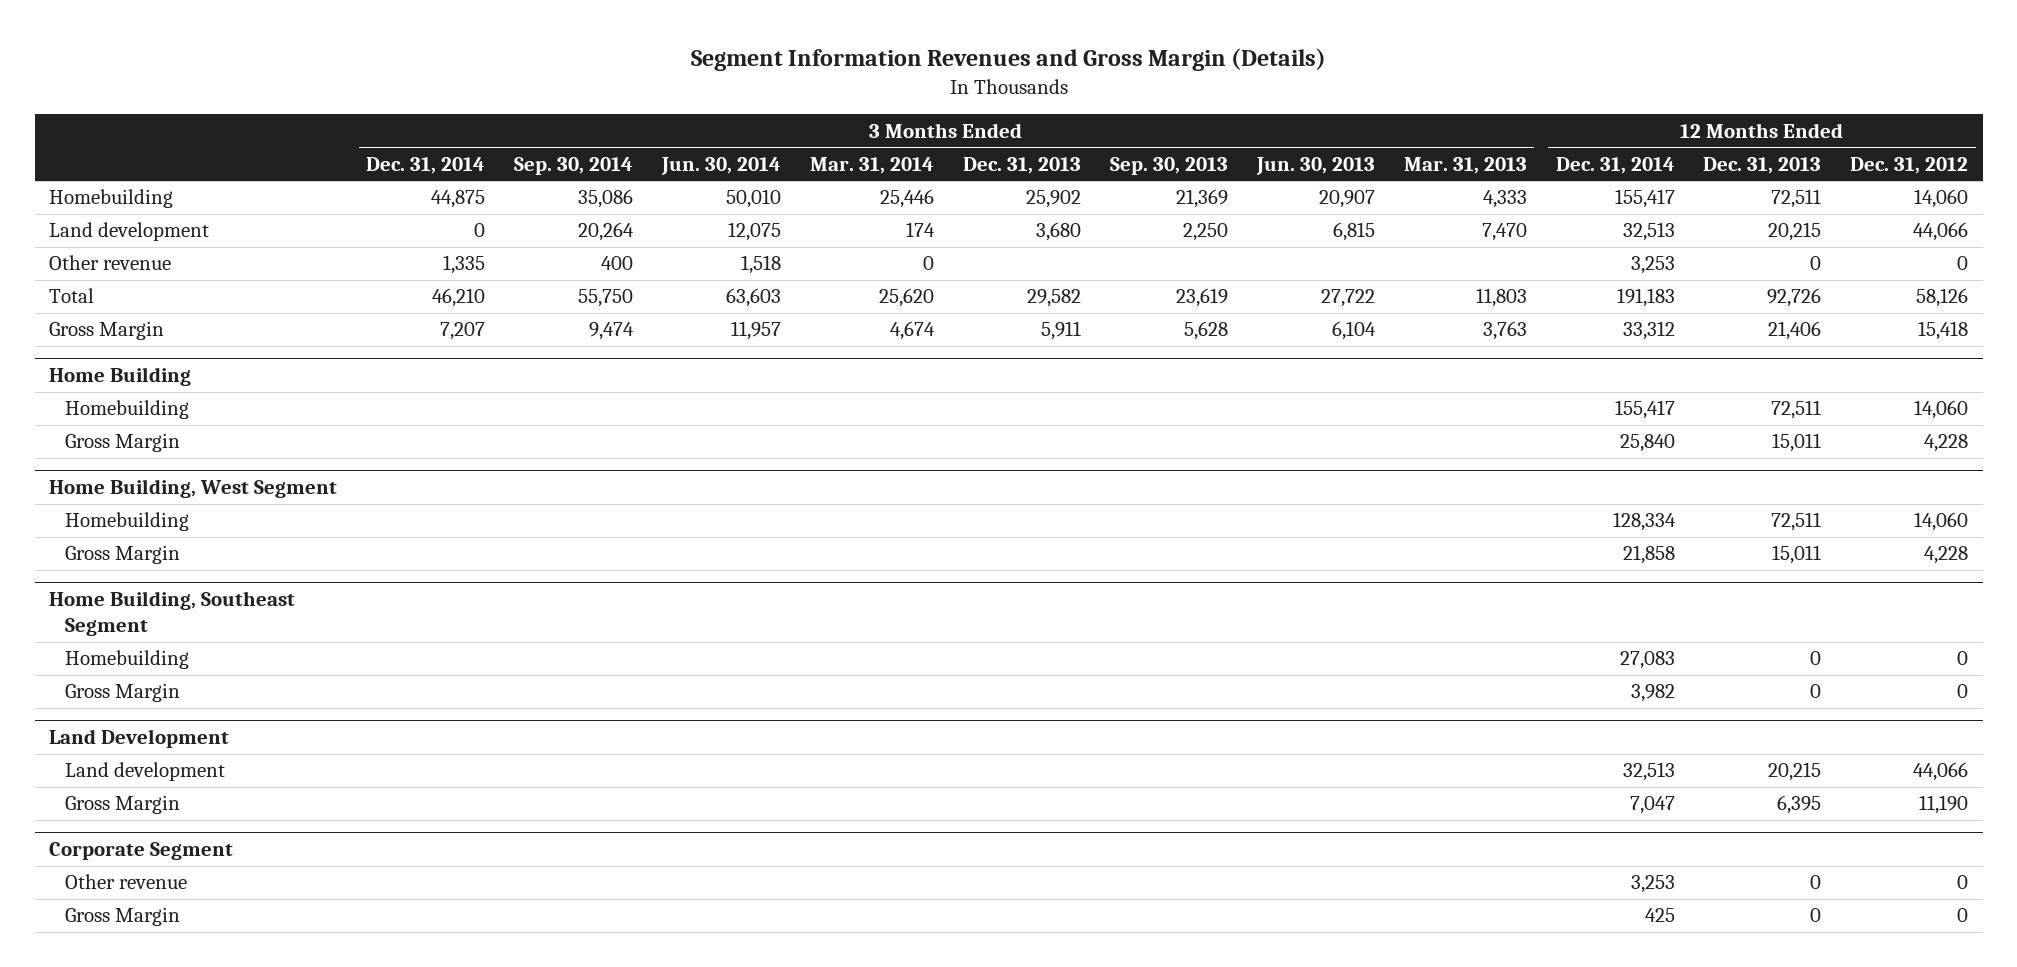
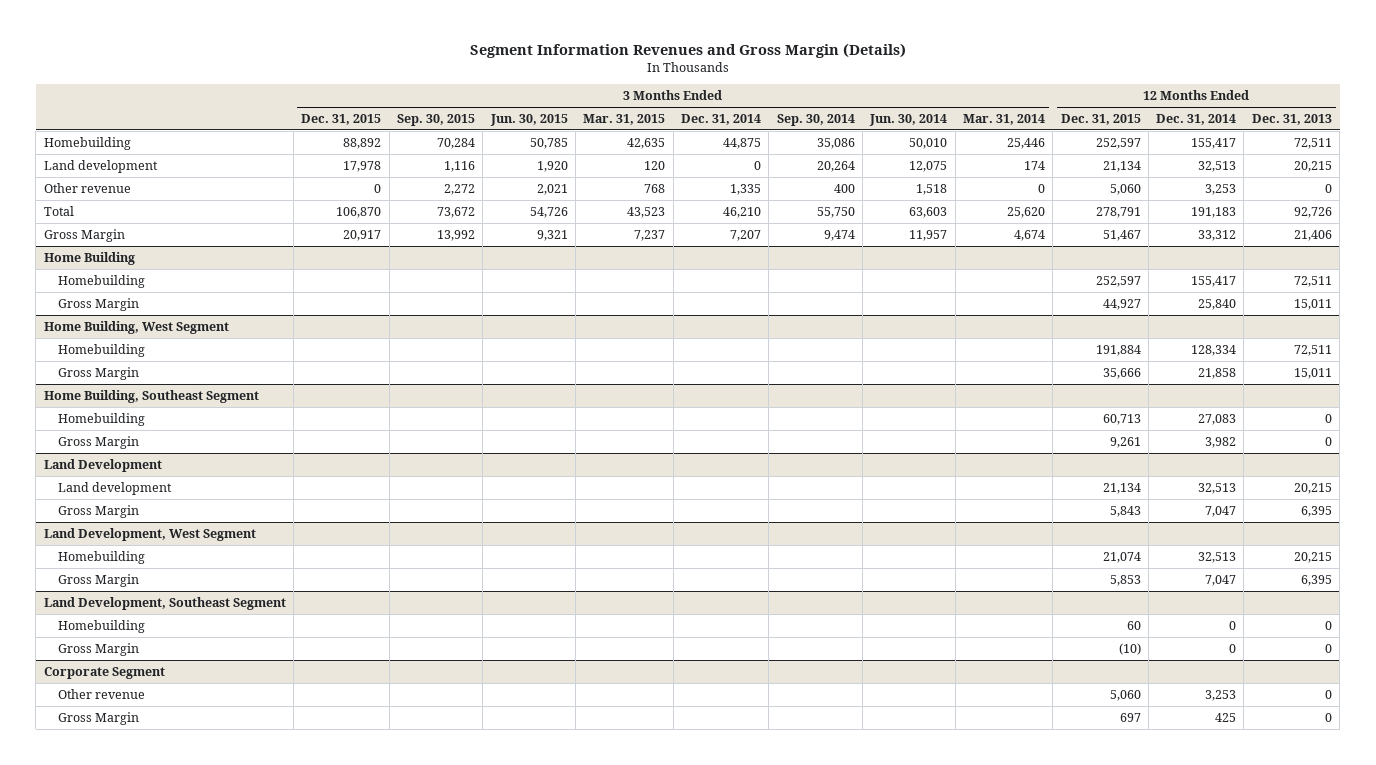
[962,156,1081,174] Dec. 31, 2013 -> none
[1109,156,1228,175] Sep. 30, 2013 -> none
[1255,156,1375,175] Jun. 30, 2013 -> none
[1403,156,1527,174] Mar. 31, 2013 -> none
[1850,156,1969,174] Dec. 31, 2012 -> none
none -> [301,113,382,125] Dec. 31, 2015
none -> [397,113,476,126] Sep. 30, 2015
none -> [489,113,568,126] Jun. 30, 2015
none -> [583,113,666,125] Mar. 31, 2015
none -> [1060,113,1141,125] Dec. 31, 2015
none -> [43,527,256,541] Land Development, West Segment
none -> [57,550,145,564] Homebuilding
none -> [57,573,139,587] Gross Margin
none -> [43,596,286,610] Land Development, Southeast Segment
none -> [57,619,145,633] Homebuilding
none -> [57,642,139,656] Gross Margin

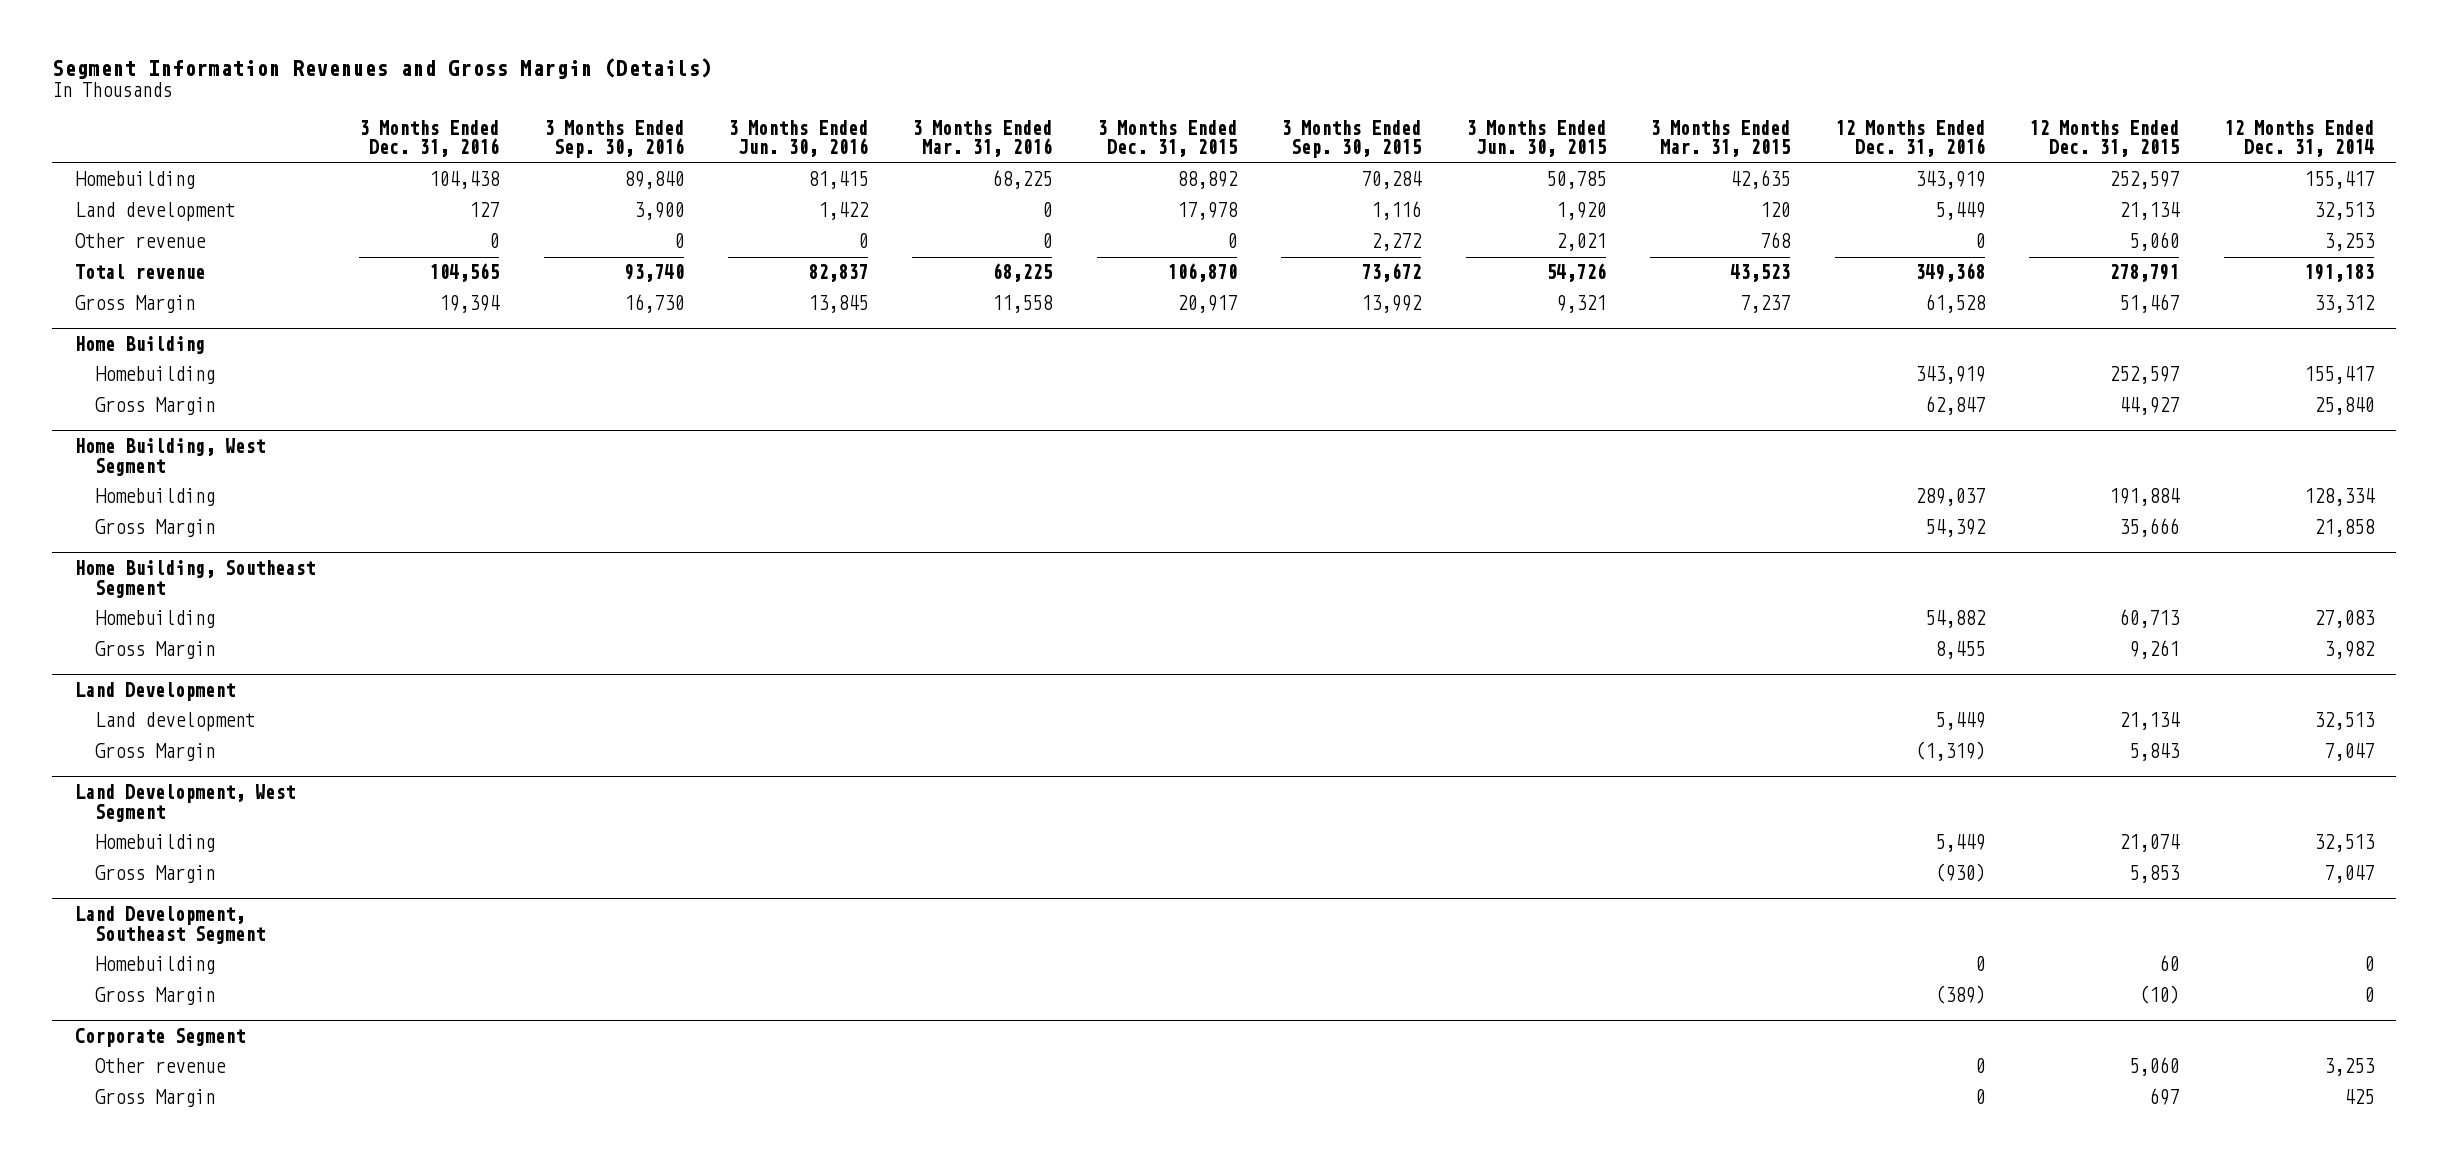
[680,113,761,125] Dec. 31, 2014 -> none
[776,113,855,126] Sep. 30, 2014 -> none
[869,113,948,126] Jun. 30, 2014 -> none
[962,113,1045,125] Mar. 31, 2014 -> none
[1251,113,1332,125] Dec. 31, 2013 -> none
none -> [359,119,500,158] 3 Months Ended Dec. 31, 2016
none -> [543,119,684,159] 3 Months Ended Sep. 30, 2016
none -> [727,119,868,158] 3 Months Ended Jun. 30, 2016
none -> [912,119,1053,158] 3 Months Ended Mar. 31, 2016
none -> [1834,119,1985,158] 12 Months Ended Dec. 31, 2016
[43,205,74,216] Total -> [74,264,205,280] Total revenue

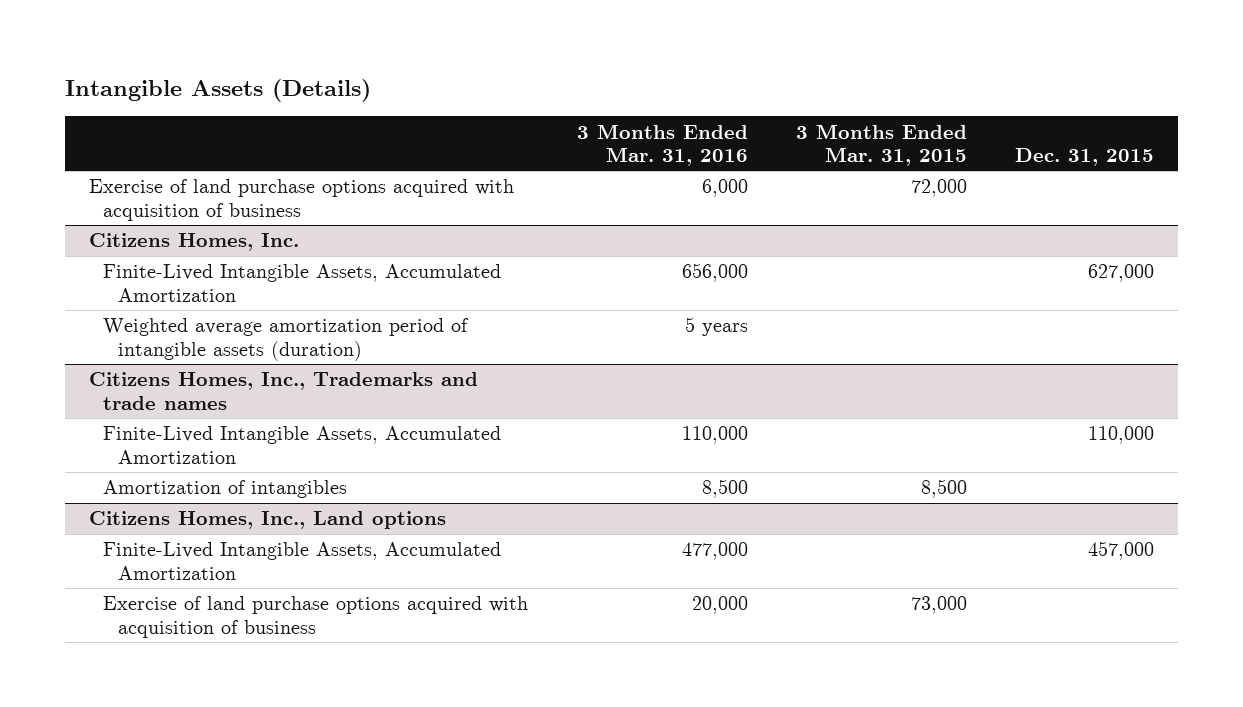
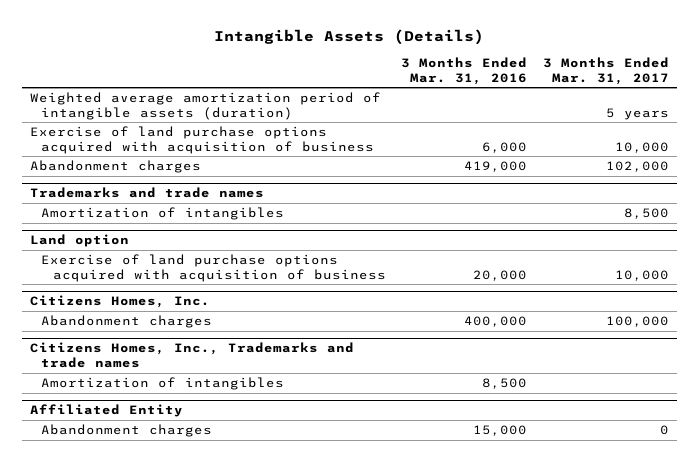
[795,123,967,166] 3 Months Ended Mar. 31, 2015 -> none
[1014,147,1154,166] Dec. 31, 2015 -> none
none -> [542,56,669,85] 3 Months Ended Mar. 31, 2017
none -> [29,92,381,120] Weighted average amortization period of intangible assets (duration)
none -> [29,160,201,174] Abandonment charges
none -> [29,187,264,199] Trademarks and trade names
none -> [41,207,285,221] Amortization of intangibles
none -> [29,234,129,248] Land option
none -> [41,254,387,282] Exercise of land purchase options acquired with acquisition of business
[103,264,502,302] Finite-Lived Intangible Assets, Accumulated Amortization -> none
[103,318,470,361] Weighted average amortization period of intangible assets (duration) -> none
none -> [41,315,213,329] Abandonment charges
[103,426,502,464] Finite-Lived Intangible Assets, Accumulated Amortization -> none
[89,511,447,530] Citizens Homes, Inc., Land options -> none
[103,542,502,580] Finite-Lived Intangible Assets, Accumulated Amortization -> none
[103,596,529,638] Exercise of land purchase options acquired with acquisition of business -> none
none -> [29,404,183,418] Affiliated Entity
none -> [41,424,213,438] Abandonment charges

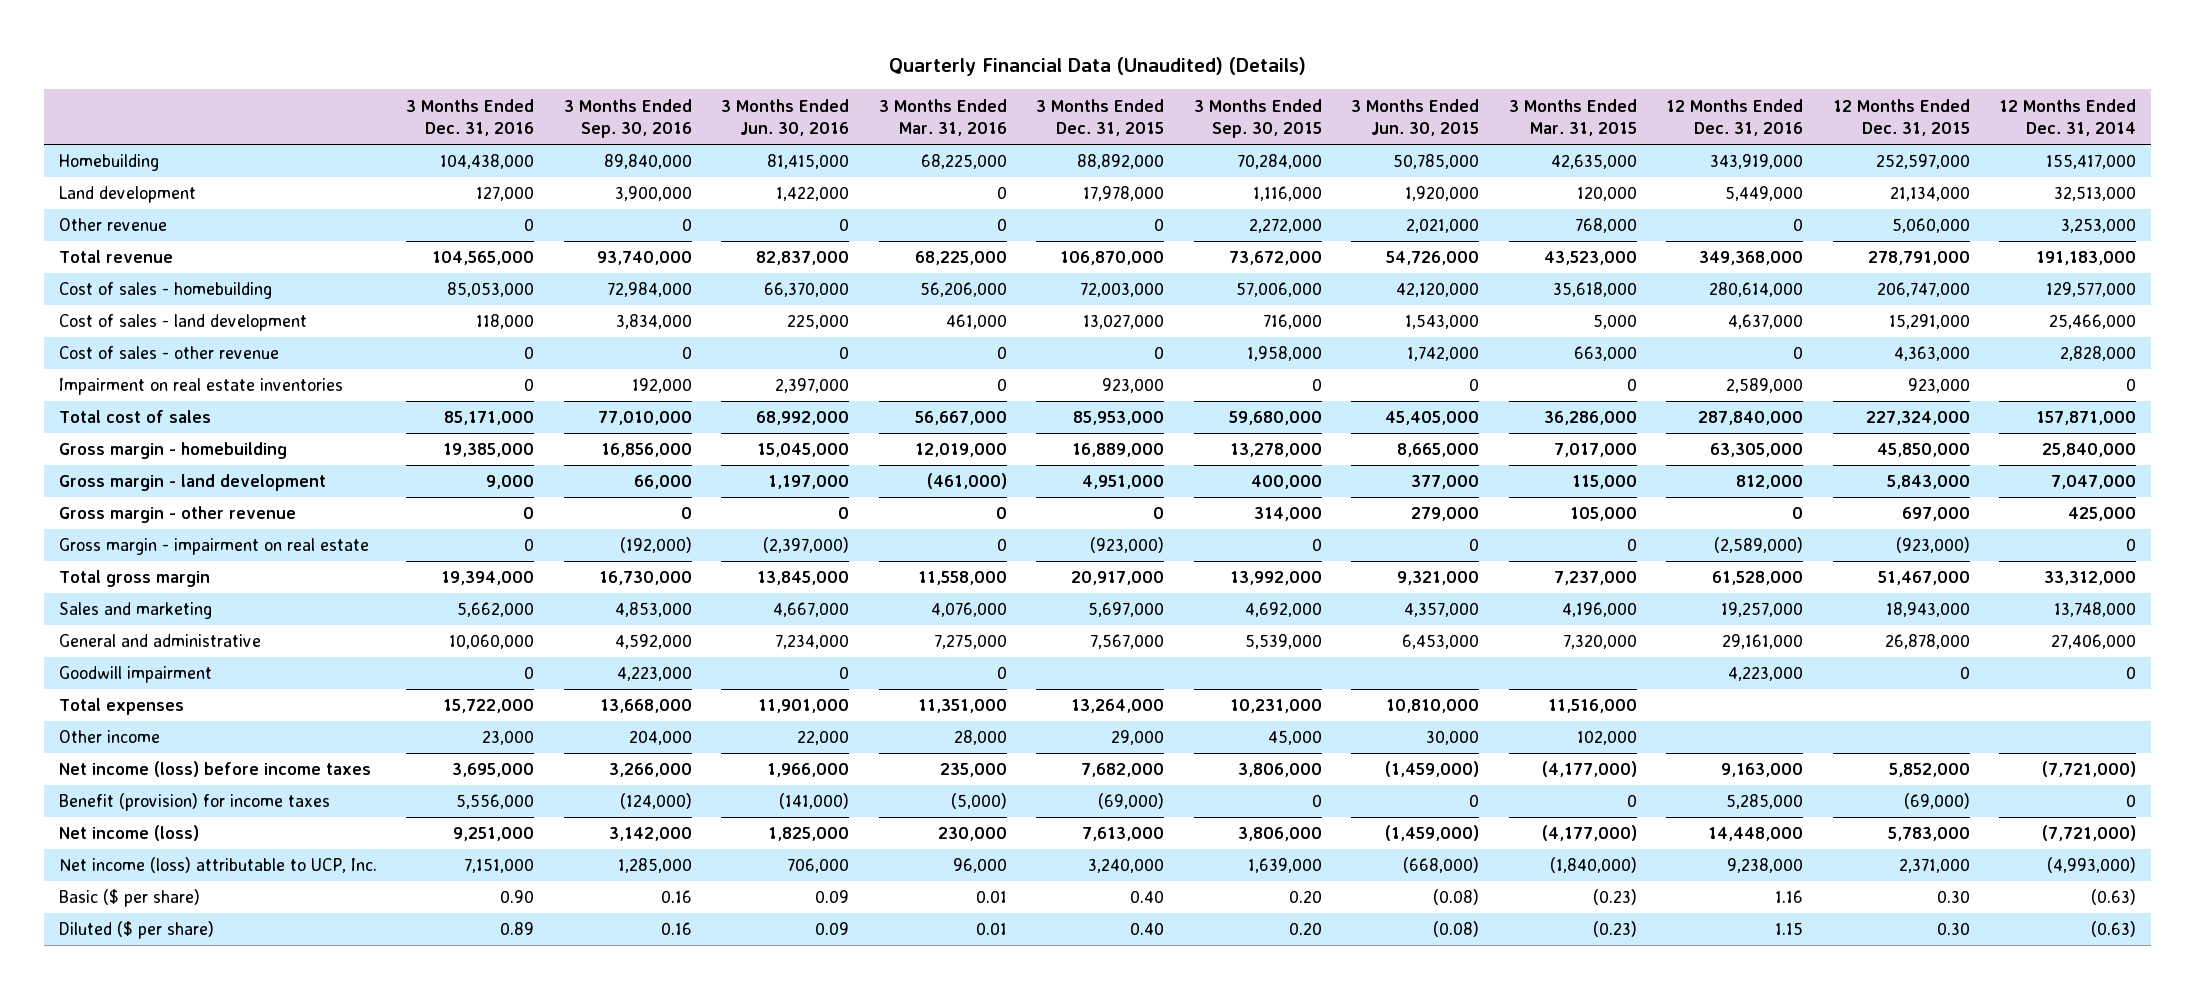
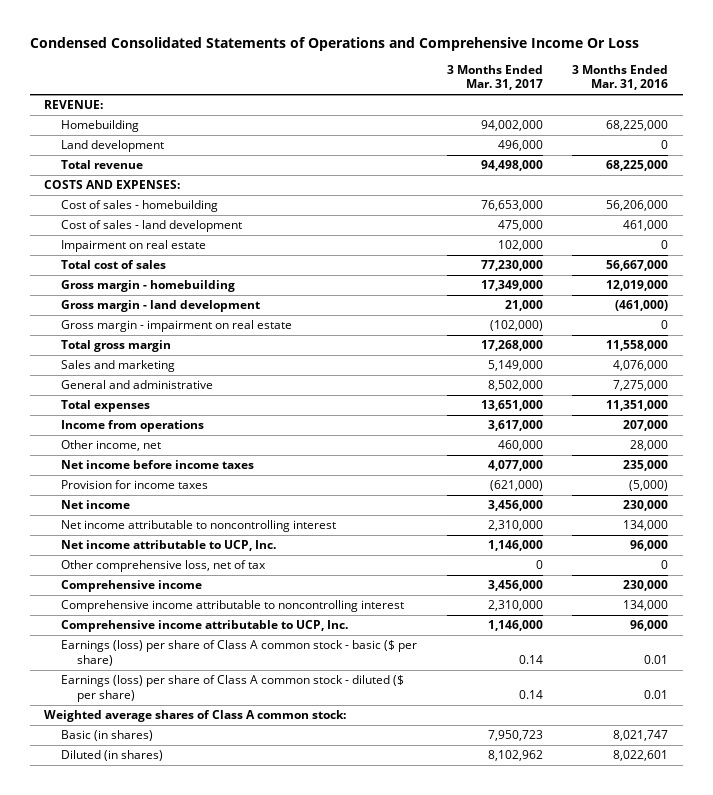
[888,56,1306,76] Quarterly Financial Data (Unaudited) (Details) -> [29,36,639,51] Condensed Consolidated Statements of Operations and Comprehensive Income Or Loss
[406,98,535,137] 3 Months Ended Dec. 31, 2016 -> none
[563,98,692,139] 3 Months Ended Sep. 30, 2016 -> none
[721,98,850,137] 3 Months Ended Jun. 30, 2016 -> none
[1036,98,1165,137] 3 Months Ended Dec. 31, 2015 -> none
[1193,98,1322,139] 3 Months Ended Sep. 30, 2015 -> none
[1351,98,1480,137] 3 Months Ended Jun. 30, 2015 -> none
[1508,98,1637,137] 3 Months Ended Mar. 31, 2015 -> none
[1666,98,1804,137] 12 Months Ended Dec. 31, 2016 -> none
[1832,98,1970,137] 12 Months Ended Dec. 31, 2015 -> none
[1999,98,2137,137] 12 Months Ended Dec. 31, 2014 -> none
none -> [446,64,543,91] 3 Months Ended Mar. 31, 2017
none -> [44,100,104,110] REVENUE:
[58,218,167,232] Other revenue -> none
none -> [44,180,181,190] COSTS AND EXPENSES:
[58,346,279,360] Cost of sales - other revenue -> none
[58,378,343,396] Impairment on real estate inventories -> [60,240,206,253] Impairment on real estate
[58,506,296,524] Gross margin - other revenue -> none
[58,666,212,684] Goodwill impairment -> none
none -> [60,420,204,433] Income from operations
[58,730,160,744] Other income -> [60,440,161,452] Other income, net
[58,761,371,778] Net income (loss) before income taxes -> [60,460,254,470] Net income before income taxes
[58,793,330,812] Benefit (provision) for income taxes -> [60,480,208,490] Provision for income taxes
[58,825,199,842] Net income (loss) -> [60,500,130,510] Net income
none -> [60,520,336,533] Net income attributable to noncontrolling interest
[58,857,377,874] Net income (loss) attributable to UCP, Inc. -> [60,540,276,552] Net income attributable to UCP, Inc.
none -> [60,560,266,573] Other comprehensive loss, net of tax
none -> [60,580,202,593] Comprehensive income
none -> [60,600,404,613] Comprehensive income attributable to noncontrolling interest
none -> [60,620,348,633] Comprehensive income attributable to UCP, Inc.
[58,889,200,908] Basic ($ per share) -> [60,640,417,666] Earnings (loss) per share of Class A common stock - basic ($ per share)
[58,921,214,940] Diluted ($ per share) -> [60,675,404,702] Earnings (loss) per share of Class A common stock - diluted ($ per share)
none -> [44,710,347,723] Weighted average shares of Class A common stock:
none -> [60,730,153,742] Basic (in shares)
none -> [60,750,163,762] Diluted (in shares)

